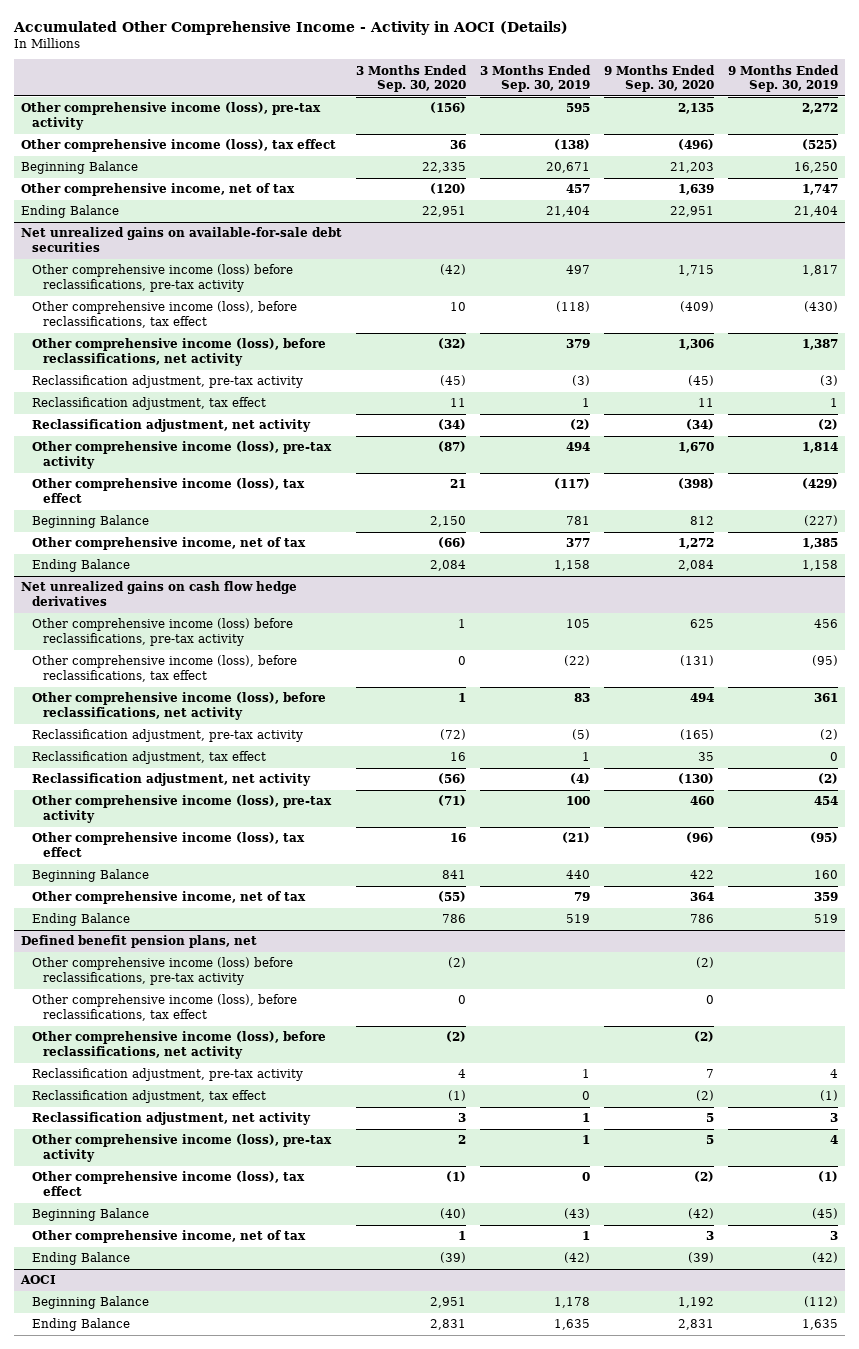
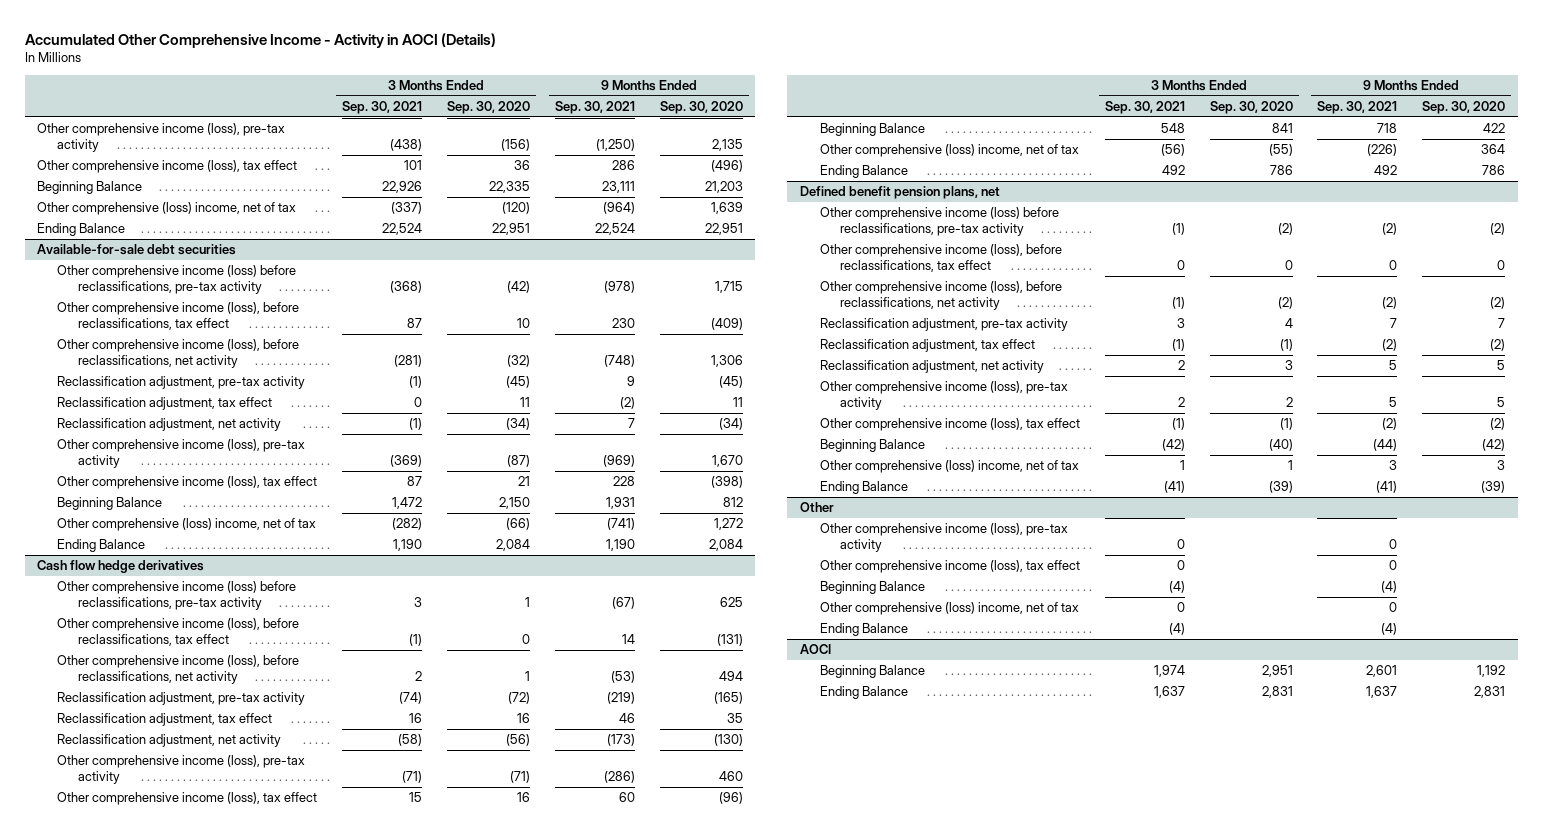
[479,64,591,93] 3 Months Ended Sep. 30, 2019 -> none
[727,64,839,93] 9 Months Ended Sep. 30, 2019 -> none
none -> [342,100,423,114] Sep. 30, 2021
none -> [554,100,635,114] Sep. 30, 2021
[21,183,296,197] Other comprehensive income, net of tax -> [37,202,297,216] Other comprehensive (loss) income, net of tax
[21,227,343,252] Net unrealized gains on available-for-sale debt securities -> [37,244,237,256] Available-for-sale debt securities
[32,537,307,551] Other comprehensive income, net of tax -> [57,518,317,532] Other comprehensive (loss) income, net of tax
[21,581,298,606] Net unrealized gains on cash flow hedge derivatives -> [37,560,205,574] Cash flow hedge derivatives
[32,891,307,905] Other comprehensive income, net of tax -> [819,144,1079,158] Other comprehensive (loss) income, net of tax
[32,1230,307,1244] Other comprehensive income, net of tax -> [819,460,1079,474] Other comprehensive (loss) income, net of tax
none -> [799,502,834,513] Other
none -> [819,523,1068,553] Other comprehensive income (loss), pre-tax activity
none -> [819,560,1080,574] Other comprehensive income (loss), tax effect
none -> [819,581,925,595] Beginning Balance
none -> [819,602,1079,616] Other comprehensive (loss) income, net of tax
none -> [819,623,908,637] Ending Balance

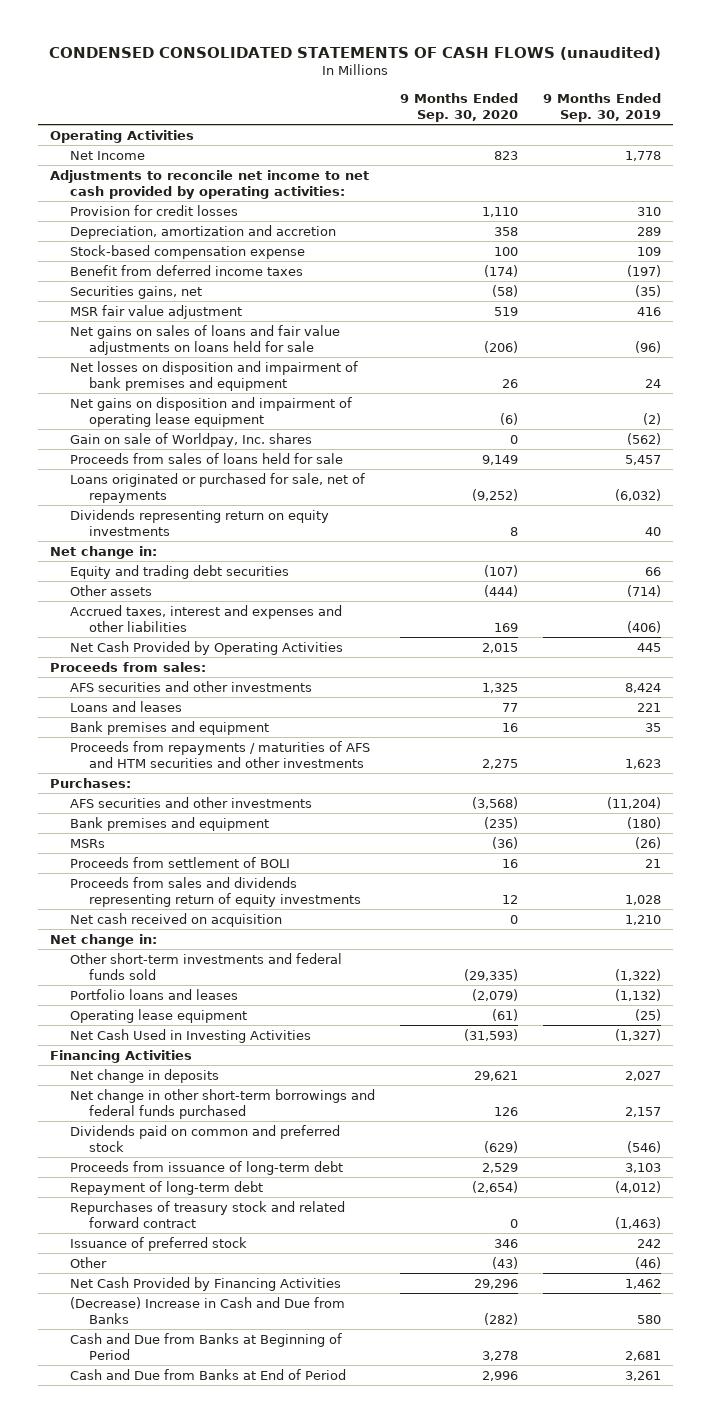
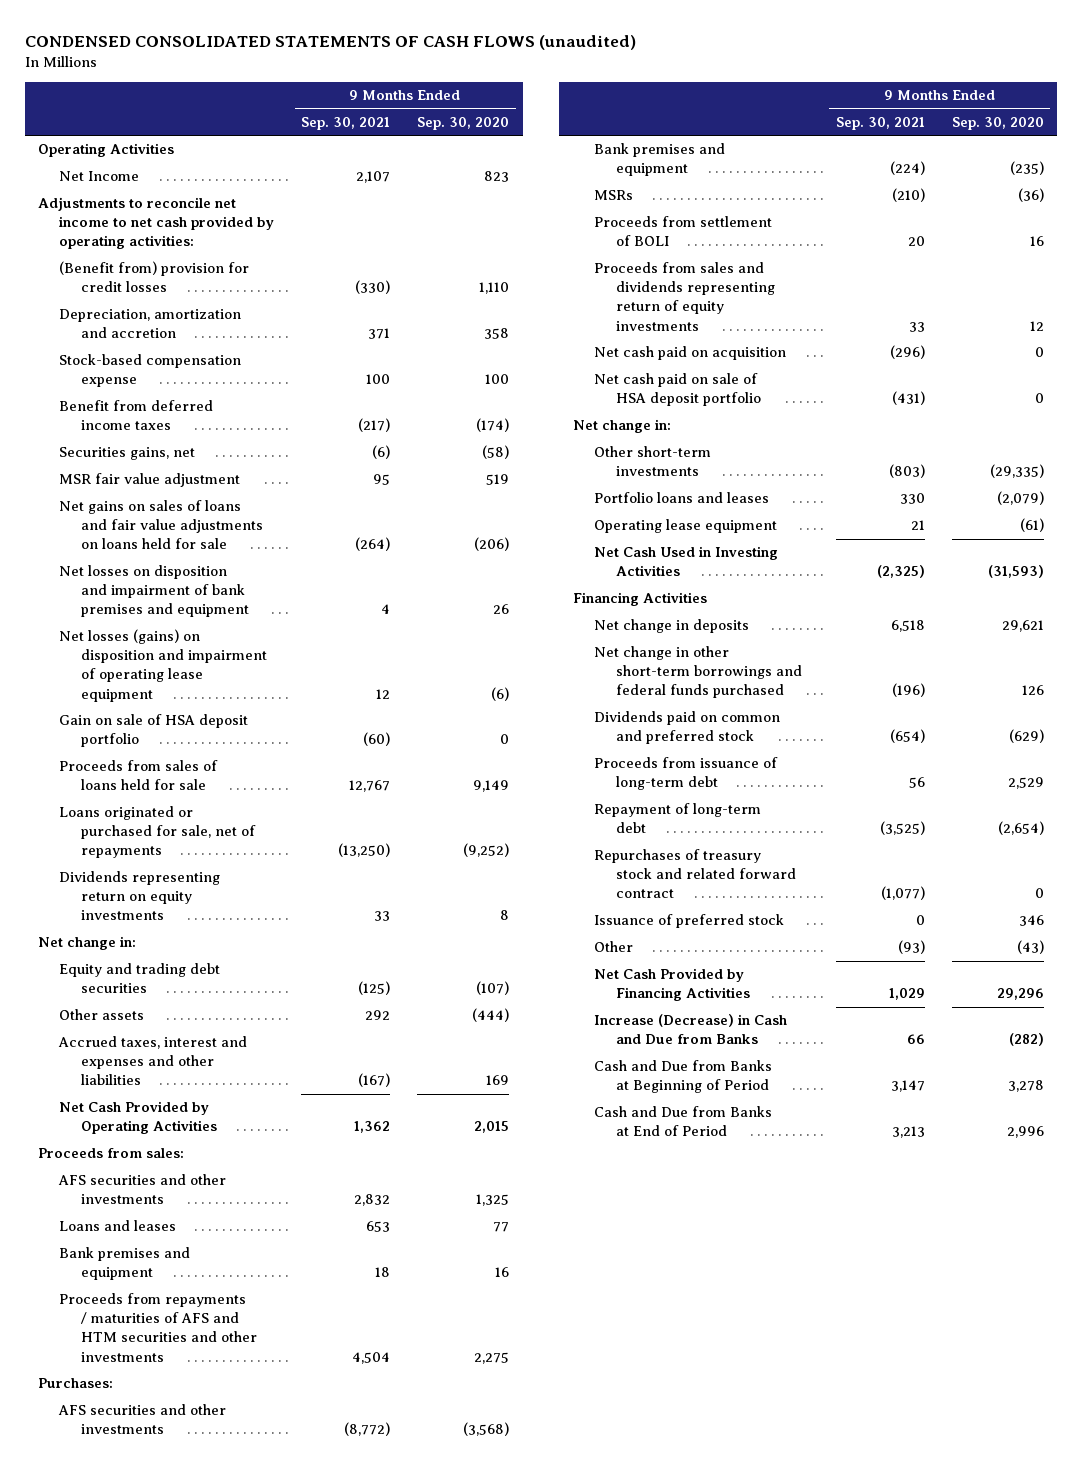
[542,92,661,122] 9 Months Ended Sep. 30, 2019 -> none
none -> [301,116,391,130] Sep. 30, 2021
[69,204,238,216] Provision for credit losses -> [59,261,250,293] (Benefit from) provision for credit losses
[69,432,312,447] Gain on sale of Worldpay, Inc. shares -> none
[69,396,352,427] Net gains on disposition and impairment of operating lease equipment -> [59,629,267,702] Net losses (gains) on disposition and impairment of operating lease equipment
none -> [59,714,249,748] Gain on sale of HSA deposit portfolio
[69,912,282,927] Net cash received on acquisition -> [594,346,787,361] Net cash paid on acquisition
none -> [594,373,761,407] Net cash paid on sale of HSA deposit portfolio
[69,952,342,980] Other short-term investments and federal funds sold -> [594,446,712,477] Other short-term investments
[69,1296,345,1324] (Decrease) Increase in Cash and Due from Banks -> [594,1014,788,1045] Increase (Decrease) in Cash and Due from Banks

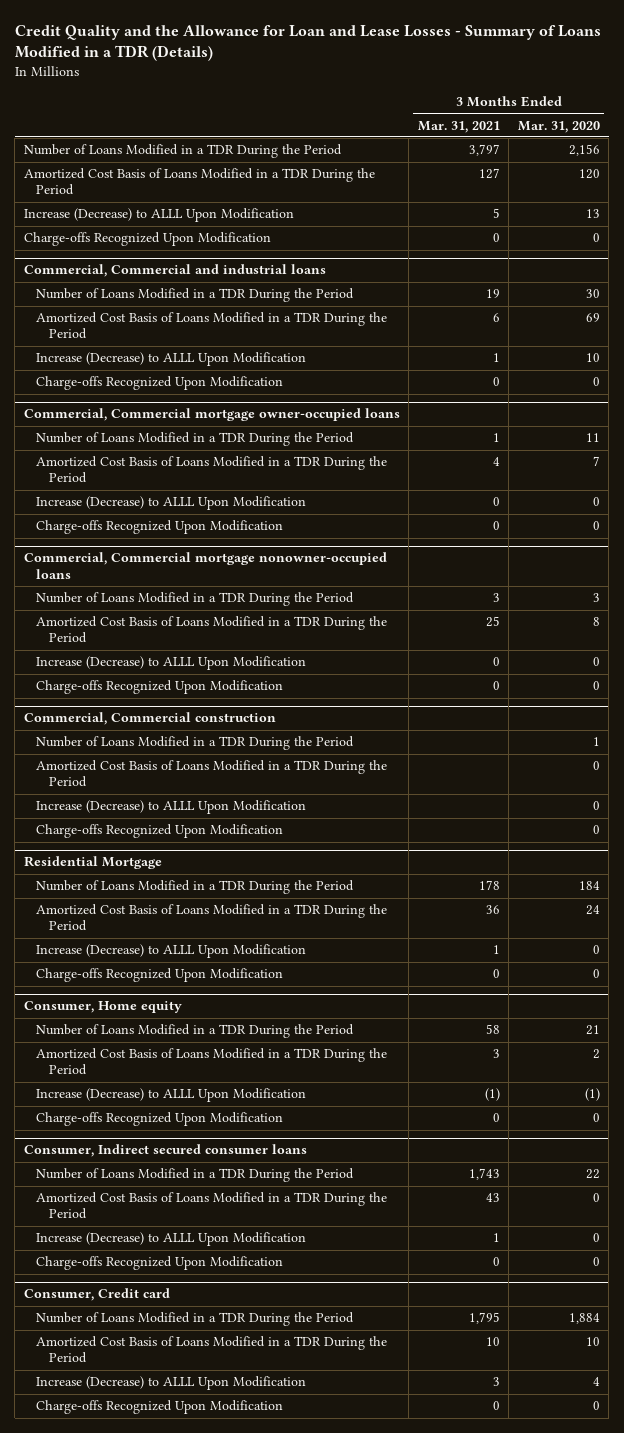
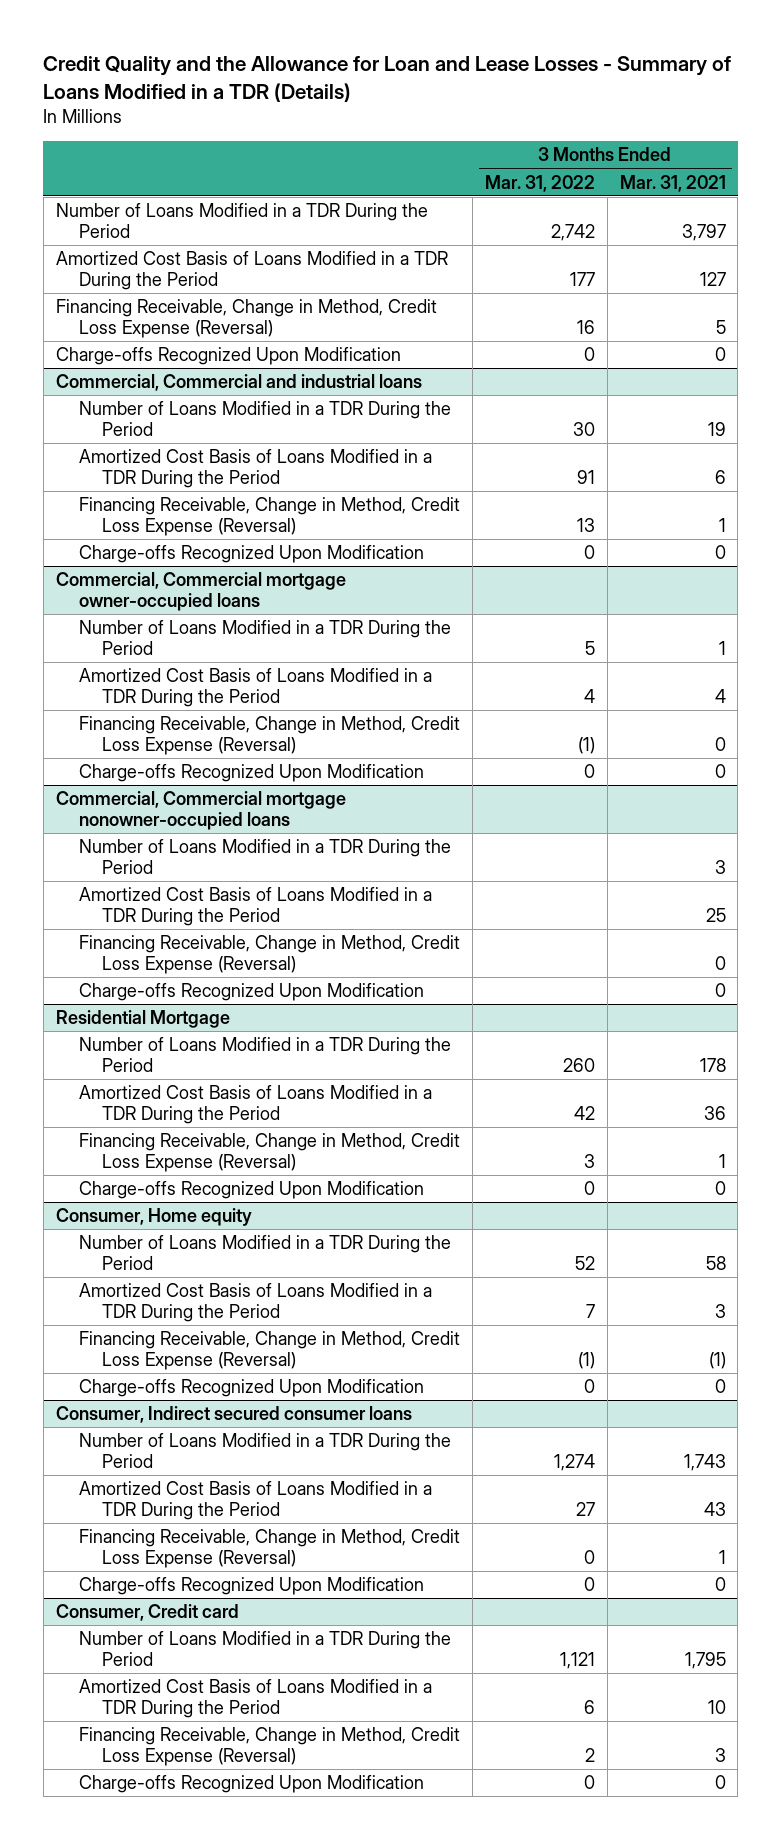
[517,120,600,133] Mar. 31, 2020 -> none
none -> [484,174,595,192] Mar. 31, 2022
[23,208,294,223] Increase (Decrease) to ALLL Upon Modification -> [55,299,437,339] Financing Receivable, Change in Method, Credit Loss Expense (Reversal)
[36,352,307,367] Increase (Decrease) to ALLL Upon Modification -> [78,497,460,537] Financing Receivable, Change in Method, Credit Loss Expense (Reversal)
[36,496,307,511] Increase (Decrease) to ALLL Upon Modification -> [78,716,460,756] Financing Receivable, Change in Method, Credit Loss Expense (Reversal)
[36,656,307,671] Increase (Decrease) to ALLL Upon Modification -> [78,935,460,975] Financing Receivable, Change in Method, Credit Loss Expense (Reversal)
[23,712,276,726] Commercial, Commercial construction -> none
[36,736,355,751] Number of Loans Modified in a TDR During the Period -> none
[36,760,388,788] Amortized Cost Basis of Loans Modified in a TDR During the Period -> none
[36,800,307,815] Increase (Decrease) to ALLL Upon Modification -> none
[36,824,284,839] Charge-offs Recognized Upon Modification -> none
[36,944,307,959] Increase (Decrease) to ALLL Upon Modification -> [78,1133,460,1173] Financing Receivable, Change in Method, Credit Loss Expense (Reversal)
[36,1088,307,1103] Increase (Decrease) to ALLL Upon Modification -> [78,1331,460,1371] Financing Receivable, Change in Method, Credit Loss Expense (Reversal)
[36,1232,307,1247] Increase (Decrease) to ALLL Upon Modification -> [78,1529,460,1569] Financing Receivable, Change in Method, Credit Loss Expense (Reversal)
[36,1376,307,1391] Increase (Decrease) to ALLL Upon Modification -> [78,1727,460,1767] Financing Receivable, Change in Method, Credit Loss Expense (Reversal)

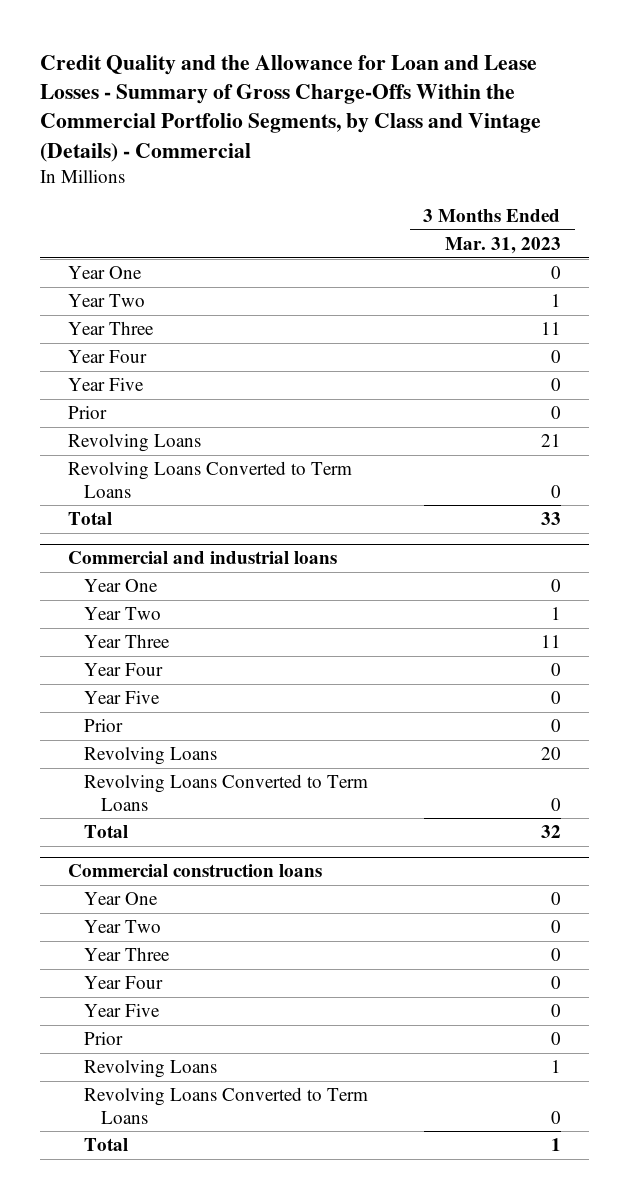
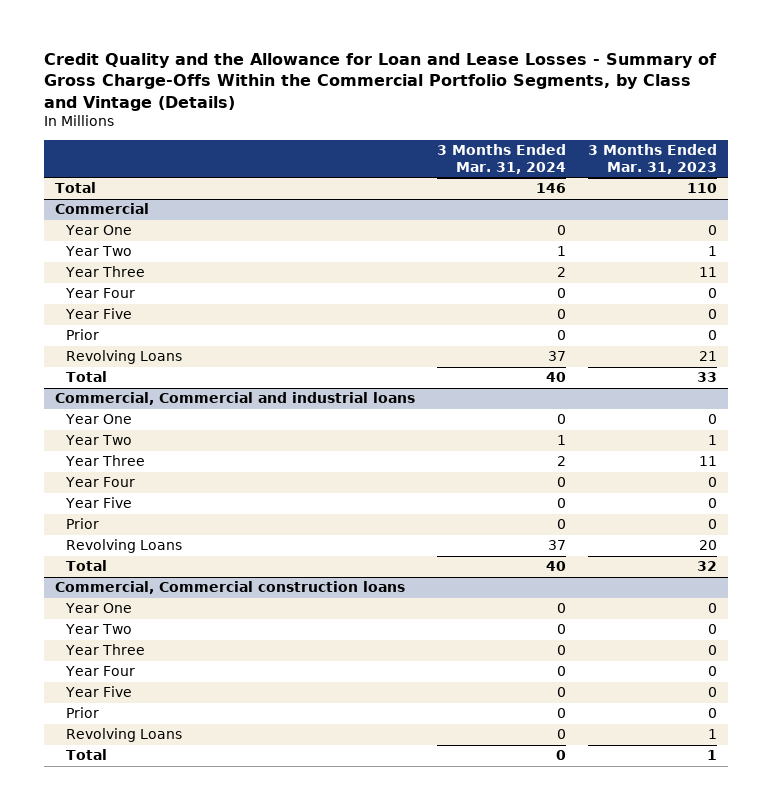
[40,54,542,162] Credit Quality and the Allowance for Loan and Lease Losses - Summary of Gross Charge-Offs Within the Commercial Portfolio Segments, by Class and Vintage (Details) - Commercial -> [44,53,718,111] Credit Quality and the Allowance for Loan and Lease Losses - Summary of Gross Charge-Offs Within the Commercial Portfolio Segments, by Class and Vintage (Details)
none -> [437,143,567,174] 3 Months Ended Mar. 31, 2024
none -> [55,182,97,194] Total
none -> [55,203,150,215] Commercial
[68,461,353,498] Revolving Loans Converted to Term Loans -> none
[68,551,338,565] Commercial and industrial loans -> [55,392,416,406] Commercial, Commercial and industrial loans
[84,774,369,811] Revolving Loans Converted to Term Loans -> none
[68,864,323,878] Commercial construction loans -> [55,581,406,595] Commercial, Commercial construction loans
[84,1087,369,1124] Revolving Loans Converted to Term Loans -> none

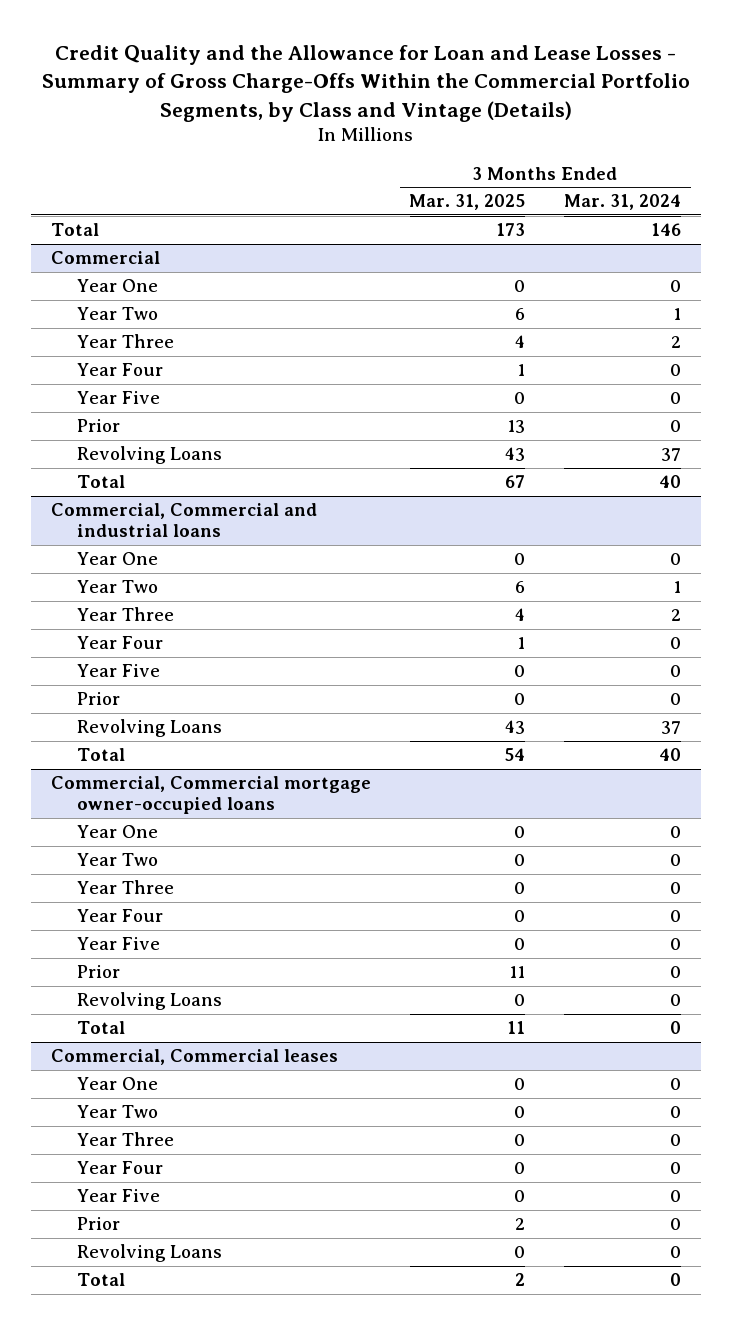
[588,143,718,174] 3 Months Ended Mar. 31, 2023 -> none
none -> [409,194,526,211] Mar. 31, 2025
[55,581,406,595] Commercial, Commercial construction loans -> none
none -> [50,776,371,815] Commercial, Commercial mortgage owner-occupied loans
none -> [50,1049,338,1066] Commercial, Commercial leases
none -> [77,1077,159,1091] Year One
none -> [77,1105,159,1119] Year Two
none -> [77,1132,175,1147] Year Three
none -> [77,1161,164,1175] Year Four
none -> [77,1189,161,1203] Year Five
none -> [77,1217,121,1231] Prior
none -> [77,1244,223,1263] Revolving Loans
none -> [77,1273,126,1287] Total

